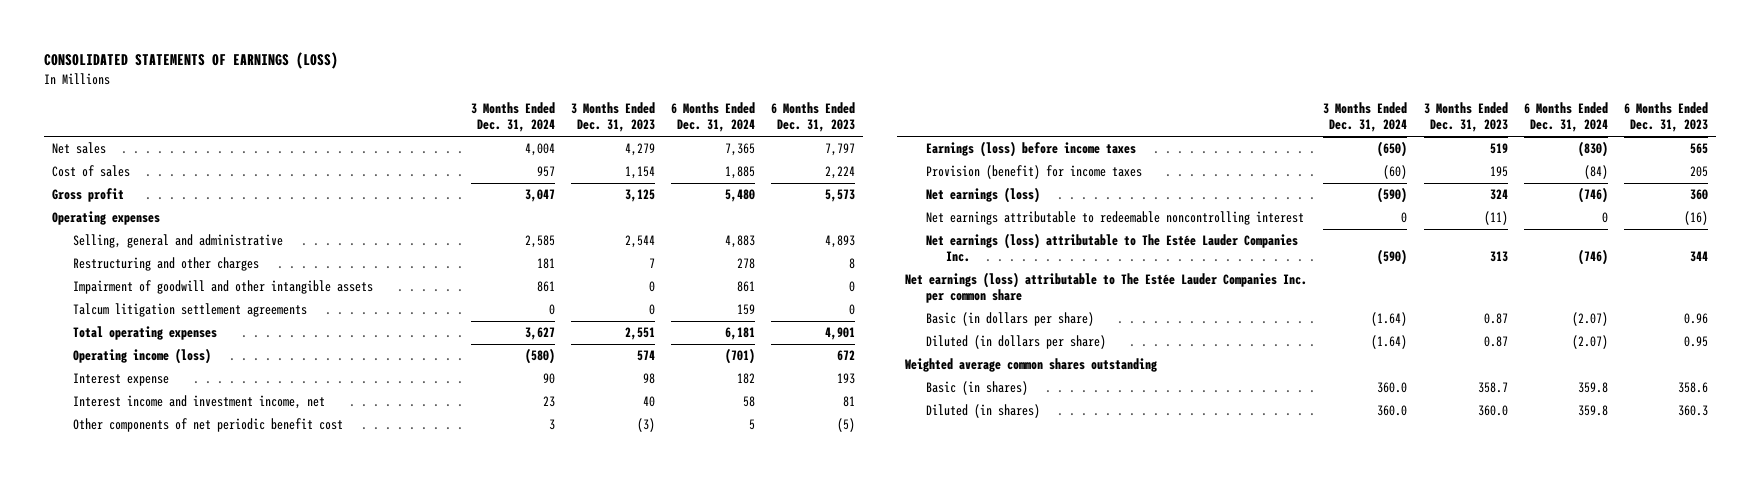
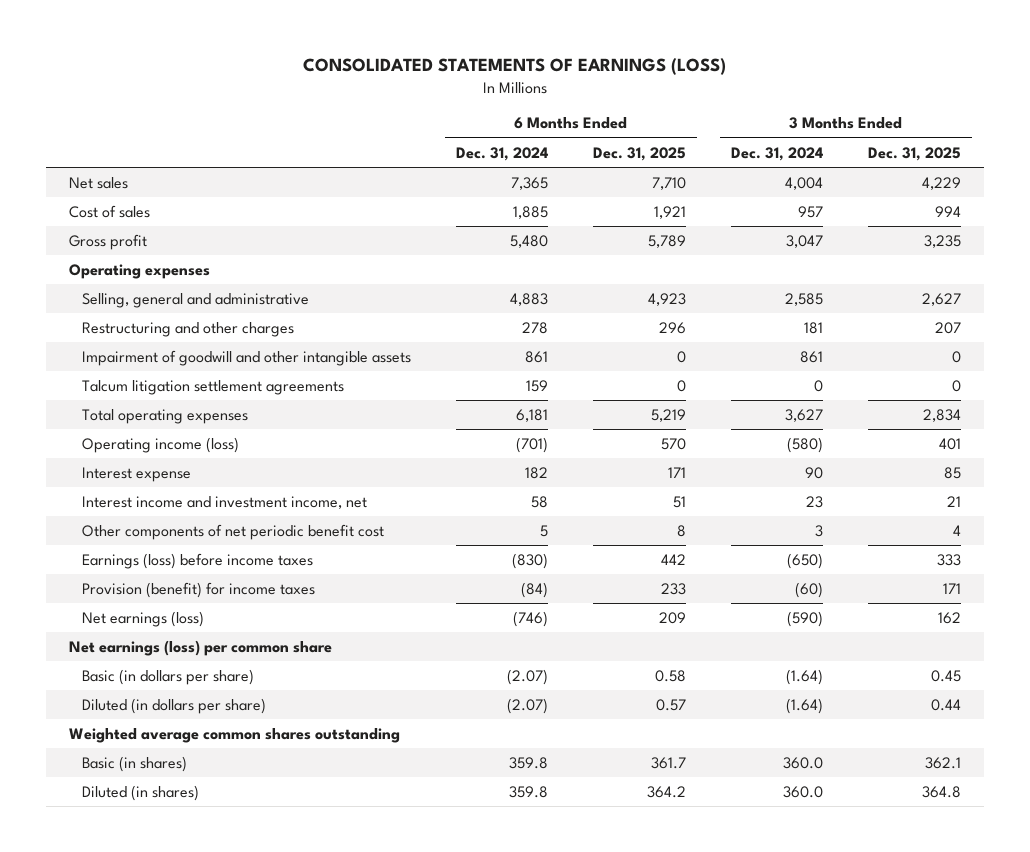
[570,102,655,133] 3 Months Ended Dec. 31, 2023 -> none
[771,102,856,133] 6 Months Ended Dec. 31, 2023 -> none
none -> [593,146,687,161] Dec. 31, 2025
none -> [868,146,962,161] Dec. 31, 2025
[925,211,1304,226] Net earnings attributable to redeemable noncontrolling interest -> none
[925,233,1298,263] Net earnings (loss) attributable to The Estée Lauder Companies Inc. -> none
[905,272,1308,304] Net earnings (loss) attributable to The Estée Lauder Companies Inc. per common share -> [68,640,332,657] Net earnings (loss) per common share

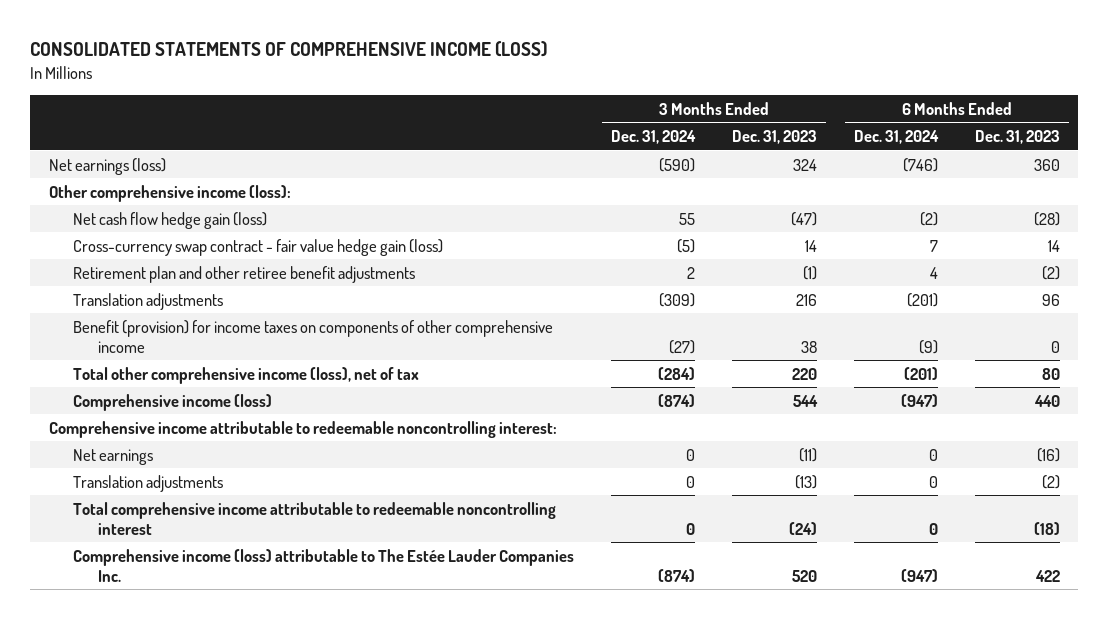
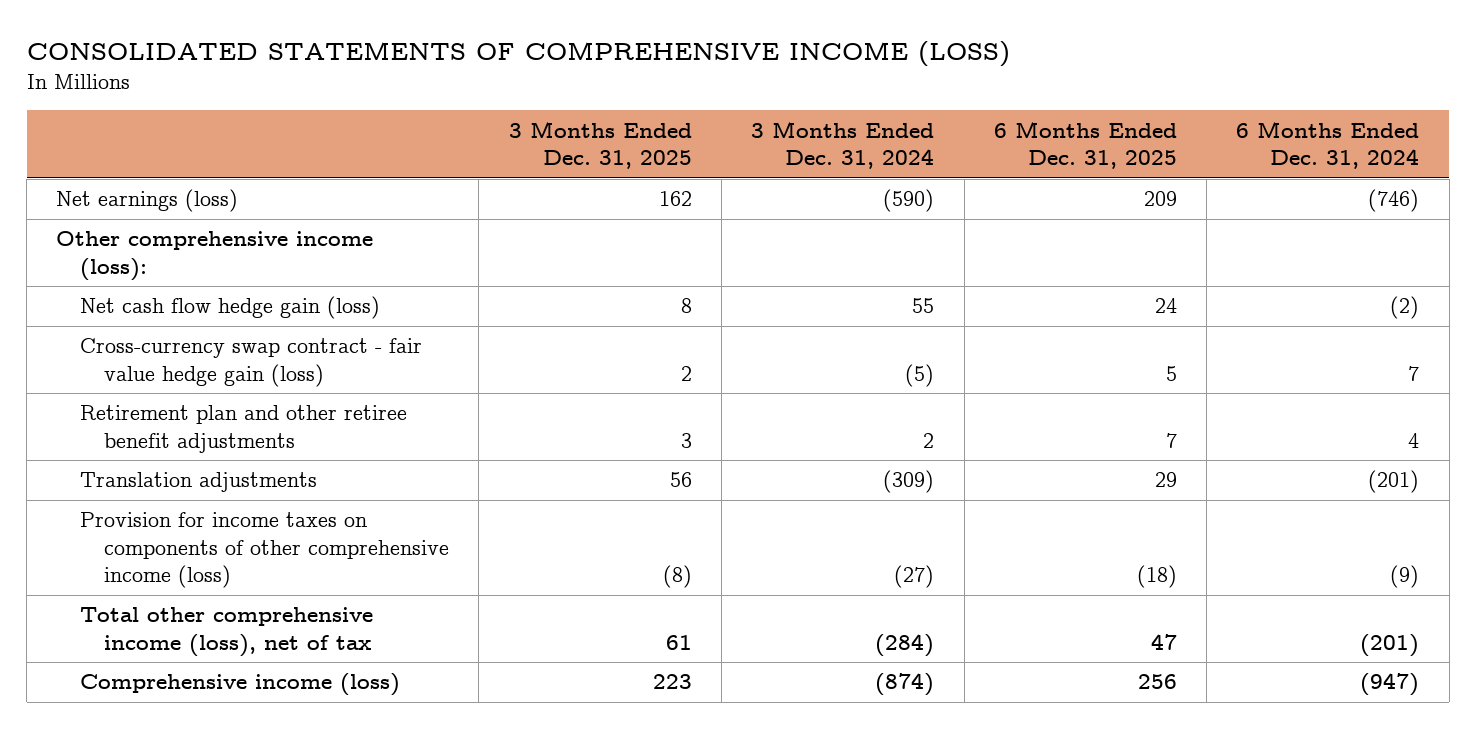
[732,130,818,145] Dec. 31, 2023 -> none
[974,130,1060,145] Dec. 31, 2023 -> none
none -> [508,120,692,170] 3 Months Ended Dec. 31, 2025
none -> [993,120,1177,170] 6 Months Ended Dec. 31, 2025
[73,319,554,353] Benefit (provision) for income taxes on components of other comprehensive income -> [80,512,450,589] Provision for income taxes on components of other comprehensive income (loss)
[48,420,557,438] Comprehensive income attributable to redeemable noncontrolling interest: -> none
[73,448,154,465] Net earnings -> none
[73,474,224,492] Translation adjustments -> none
[73,501,557,535] Total comprehensive income attributable to redeemable noncontrolling interest -> none
[73,548,575,582] Comprehensive income (loss) attributable to The Estée Lauder Companies Inc. -> none

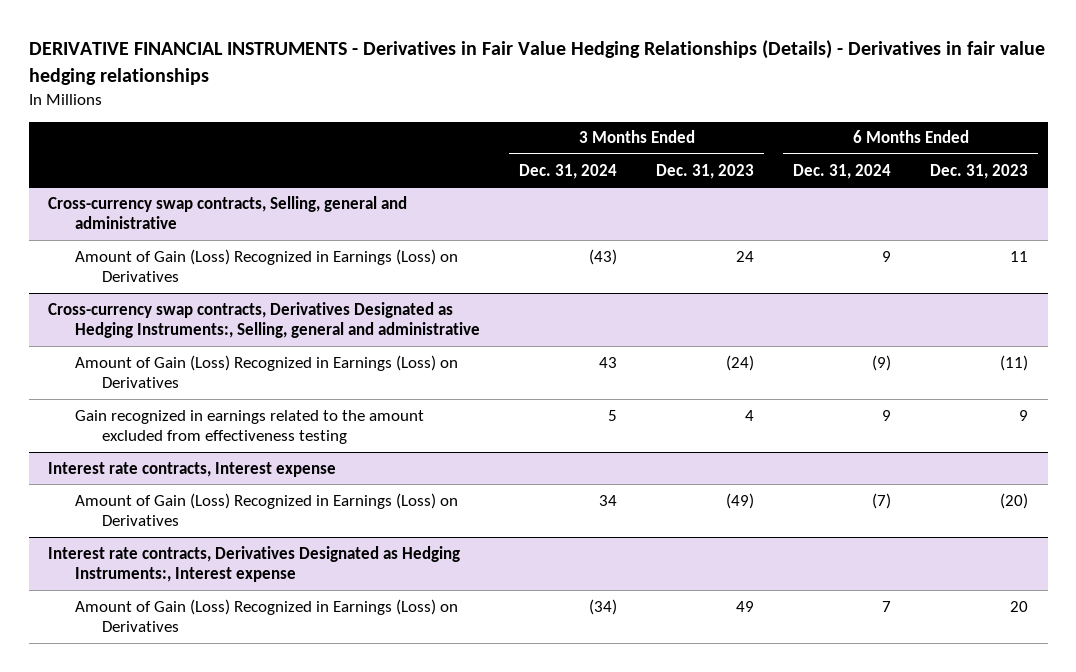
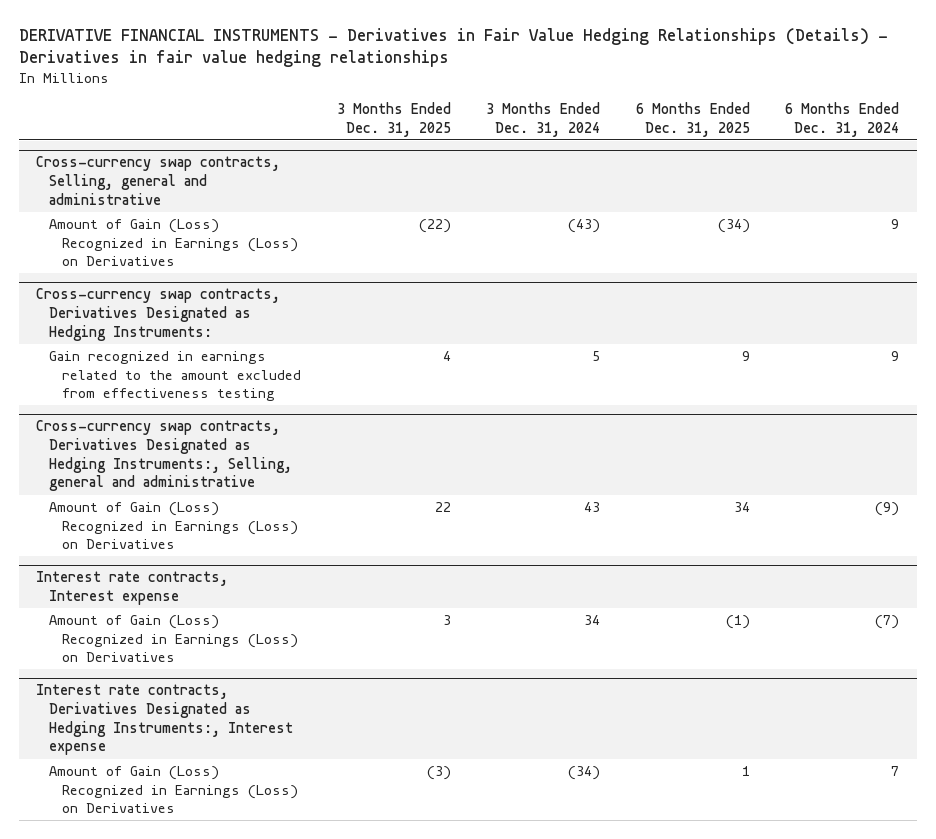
[656,163,755,179] Dec. 31, 2023 -> none
[930,163,1029,179] Dec. 31, 2023 -> none
none -> [336,102,451,137] 3 Months Ended Dec. 31, 2025
none -> [635,102,750,137] 6 Months Ended Dec. 31, 2025
none -> [36,288,281,341] Cross-currency swap contracts, Derivatives Designated as Hedging Instruments:
none -> [49,350,302,402] Gain recognized in earnings related to the amount excluded from effectiveness testing
[74,409,424,445] Gain recognized in earnings related to the amount excluded from effectiveness testing -> none

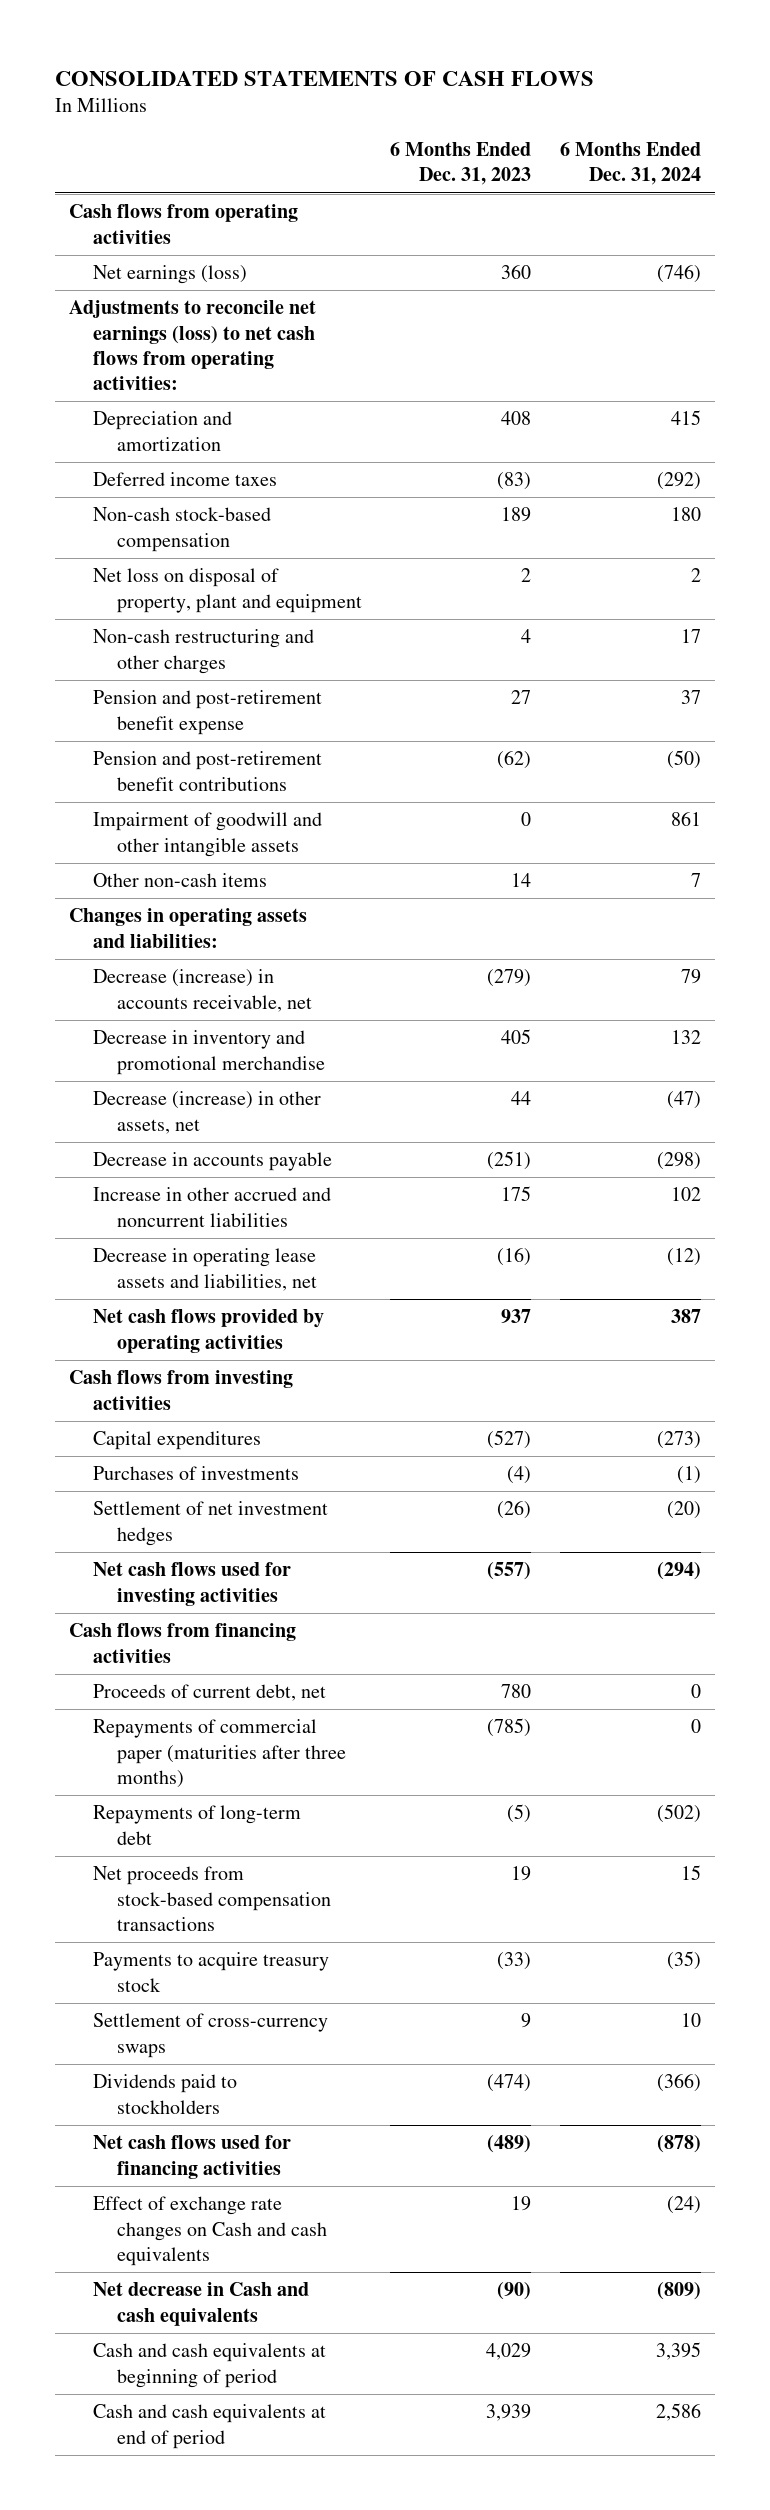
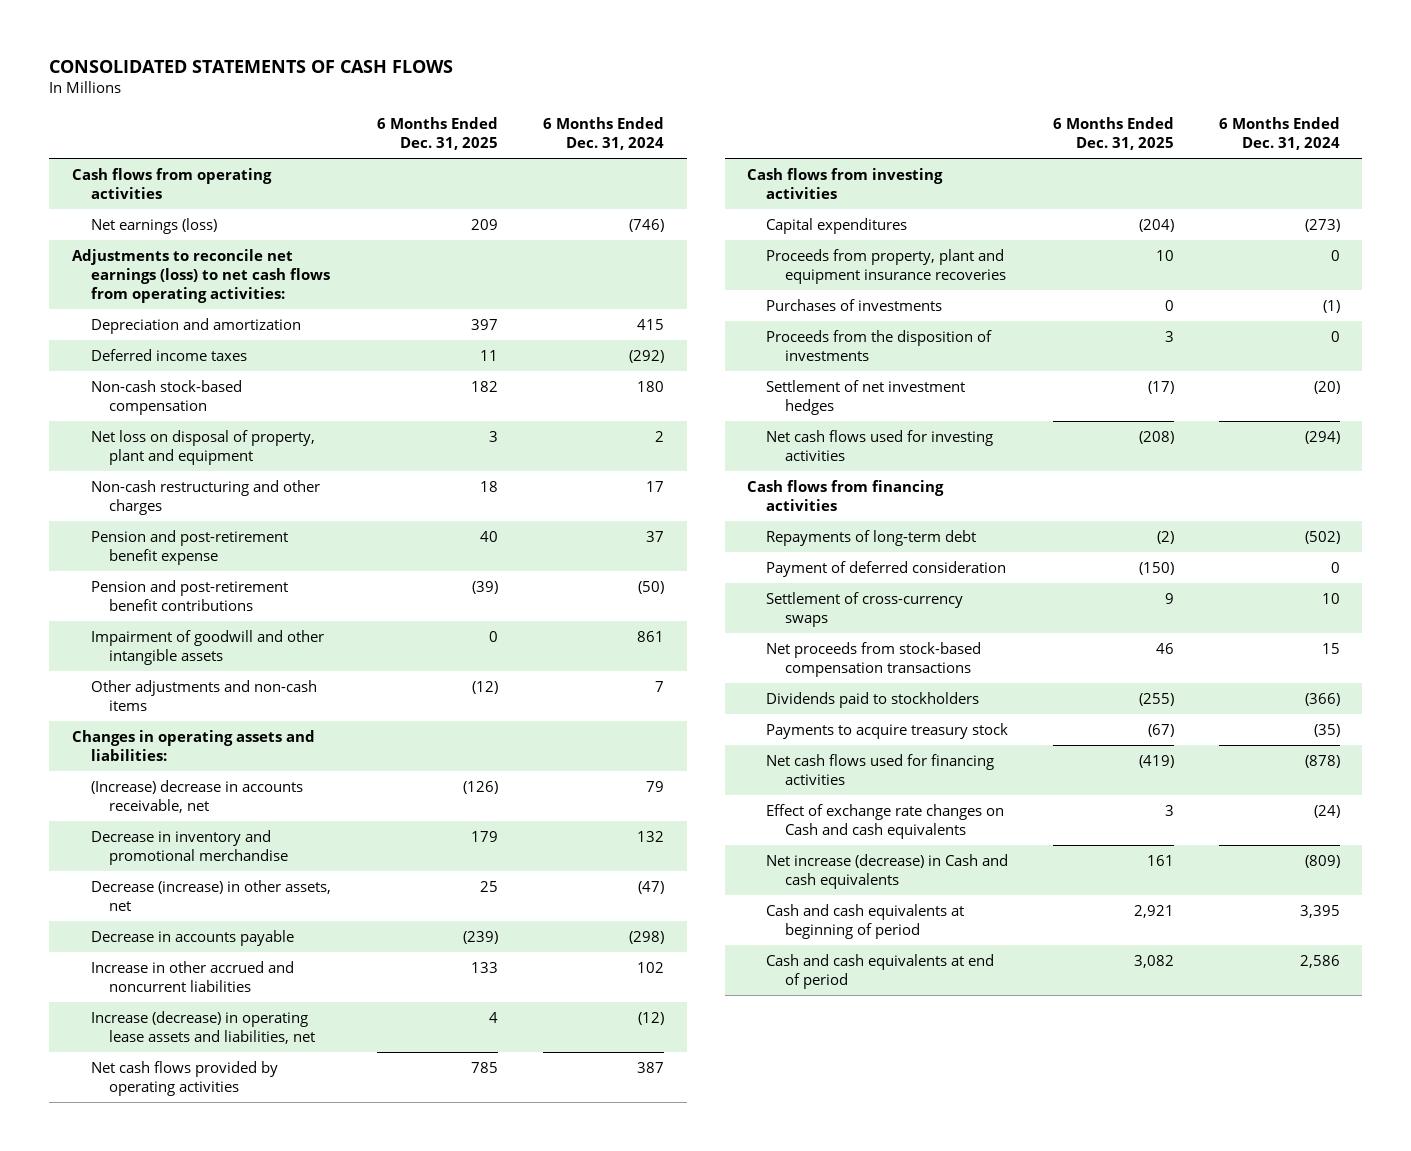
[390,142,532,186] 6 Months Ended Dec. 31, 2023 -> none
none -> [377,117,499,151] 6 Months Ended Dec. 31, 2025
[92,873,267,888] Other non-cash items -> [90,679,317,711] Other adjustments and non-cash items
[92,969,312,1012] Decrease (increase) in accounts receivable, net -> [90,779,303,813] (Increase) decrease in accounts receivable, net
[92,1248,317,1291] Decrease in operating lease assets and liabilities, net -> [90,1010,316,1044] Increase (decrease) in operating lease assets and liabilities, net
none -> [765,248,1006,284] Proceeds from property, plant and equipment insurance recoveries
none -> [765,329,992,361] Proceeds from the disposition of investments
[92,1684,326,1702] Proceeds of current debt, net -> none
[92,1719,346,1788] Repayments of commercial paper (maturities after three months) -> none
none -> [765,560,1006,577] Payment of deferred consideration
[92,1866,331,1931] Net proceeds from stock-based compensation transactions -> [765,641,981,677] Net proceeds from stock-based compensation transactions
[92,1952,329,1992] Payments to acquire treasury stock -> [765,722,1008,739] Payments to acquire treasury stock
[92,2282,309,2326] Net decrease in Cash and cash equivalents -> [765,853,1008,889] Net increase (decrease) in Cash and cash equivalents

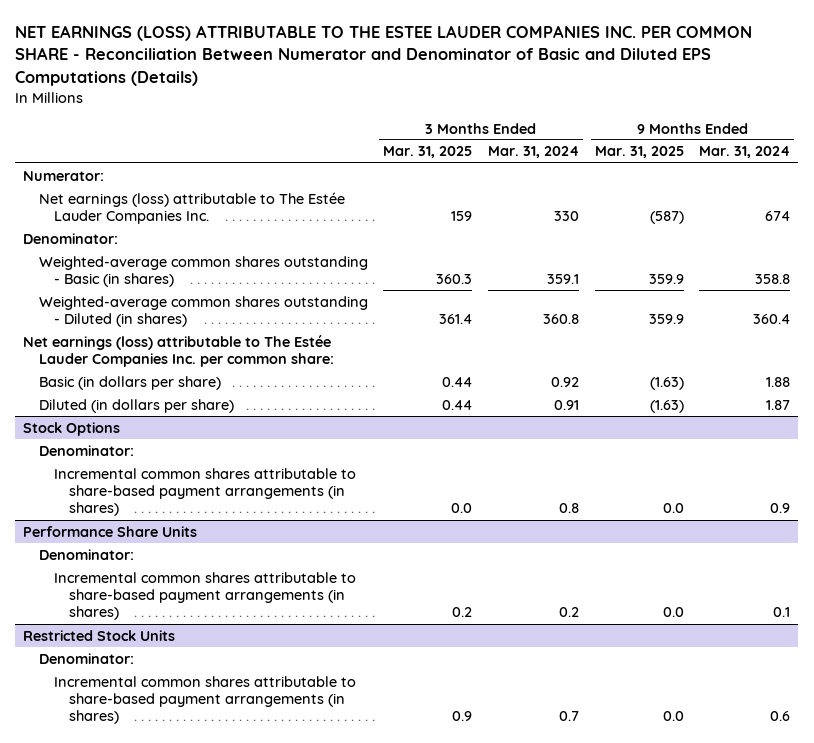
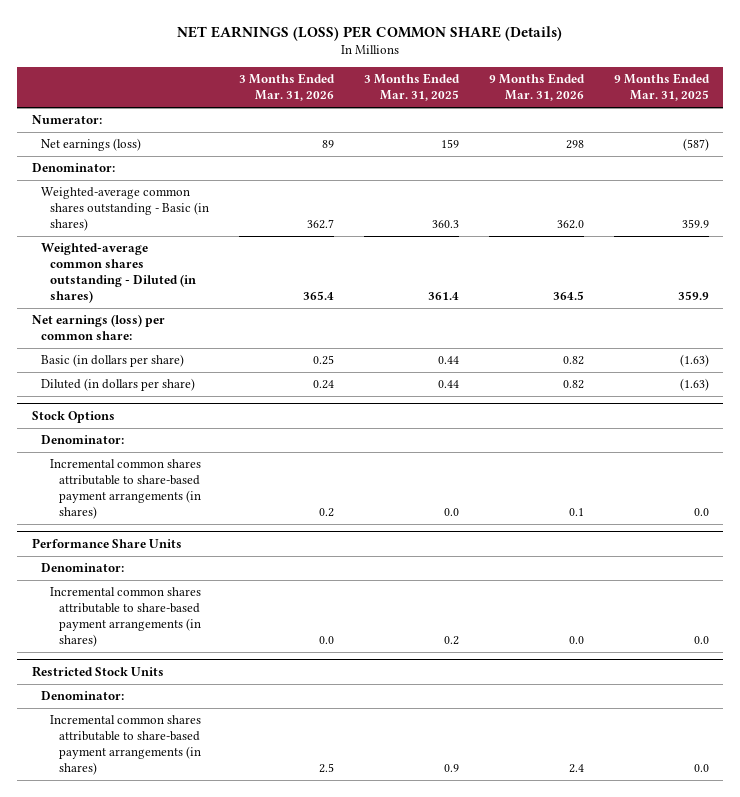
[15,24,753,87] NET EARNINGS (LOSS) ATTRIBUTABLE TO THE ESTEE LAUDER COMPANIES INC. PER COMMON SHARE - Reconciliation Between Numerator and Denominator of Basic and Diluted EPS Computations (Details) -> [177,25,563,41] NET EARNINGS (LOSS) PER COMMON SHARE (Details)
[487,146,579,159] Mar. 31, 2024 -> none
[699,146,791,159] Mar. 31, 2024 -> none
none -> [238,73,335,102] 3 Months Ended Mar. 31, 2026
none -> [488,73,585,102] 9 Months Ended Mar. 31, 2026
[38,191,345,224] Net earnings (loss) attributable to The Estée Lauder Companies Inc. -> [40,138,141,152] Net earnings (loss)
[23,334,334,367] Net earnings (loss) attributable to The Estée Lauder Companies Inc. per common share: -> [31,314,165,341] Net earnings (loss) per common share:

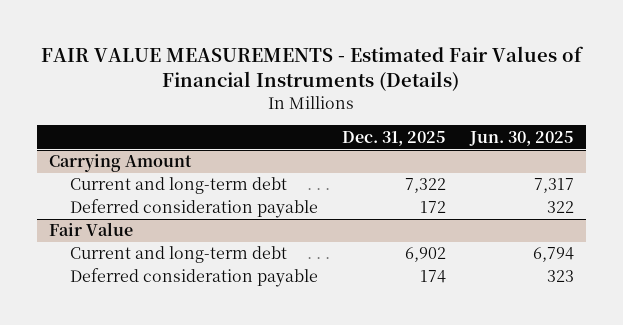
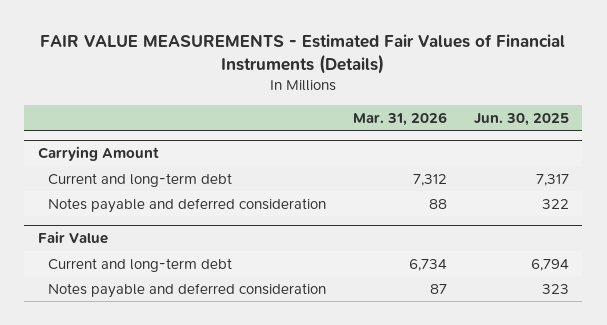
[342,130,447,146] Dec. 31, 2025 -> none
none -> [353,111,448,126] Mar. 31, 2026
[70,199,319,219] Deferred consideration payable -> [48,197,327,213] Notes payable and deferred consideration
[70,268,319,288] Deferred consideration payable -> [48,282,327,298] Notes payable and deferred consideration

